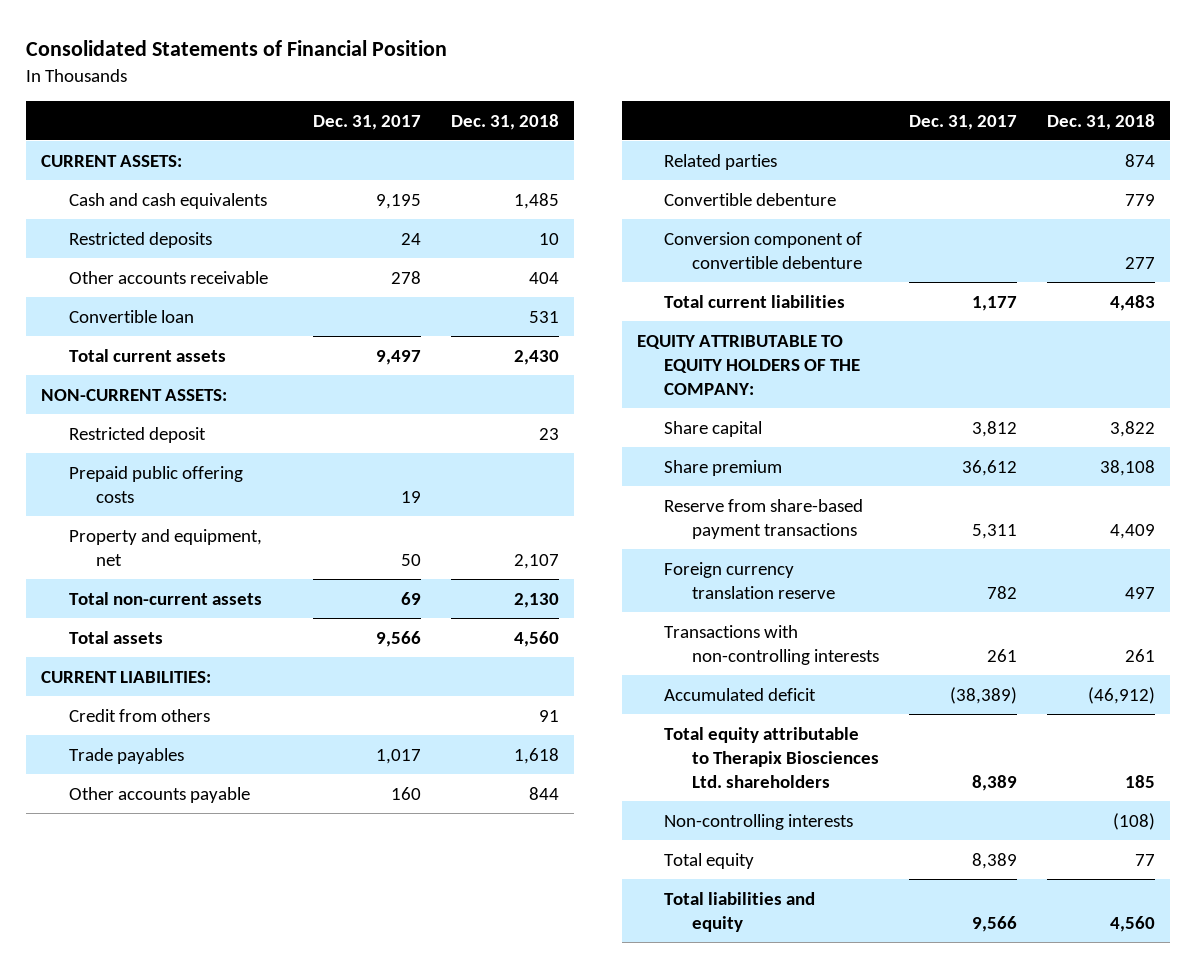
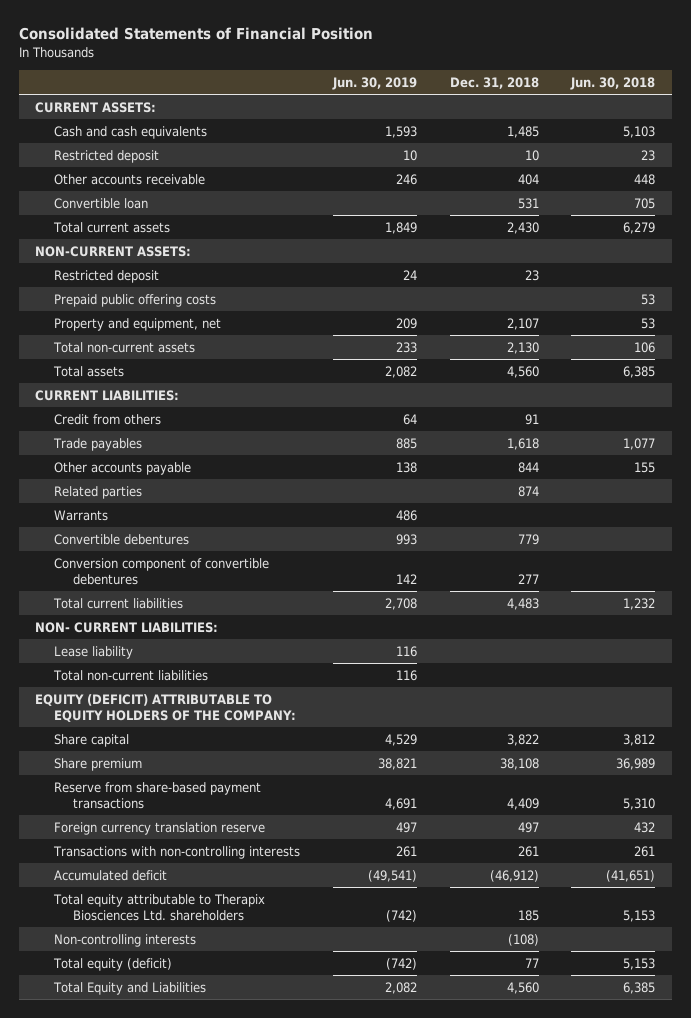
[313,114,422,130] Dec. 31, 2017 -> none
none -> [331,77,417,91] Jun. 30, 2019
none -> [570,77,656,91] Jun. 30, 2018
[68,231,212,248] Restricted deposits -> [54,149,160,163] Restricted deposit
none -> [54,509,109,521] Warrants
[664,192,837,206] Convertible debenture -> [54,533,190,545] Convertible debentures
[664,231,863,269] Conversion component of convertible debenture -> [54,557,270,586] Conversion component of convertible debentures
none -> [35,621,219,633] NON- CURRENT LIABILITIES:
none -> [54,645,134,659] Lease liability
none -> [53,669,209,681] Total non-current liabilities
[637,334,861,395] EQUITY ATTRIBUTABLE TO EQUITY HOLDERS OF THE COMPANY: -> [35,693,297,723] EQUITY (DEFICIT) ATTRIBUTABLE TO EQUITY HOLDERS OF THE COMPANY:
[664,852,755,869] Total equity -> [53,957,173,971] Total equity (deficit)
[664,891,816,932] Total liabilities and equity -> [53,981,207,995] Total Equity and Liabilities

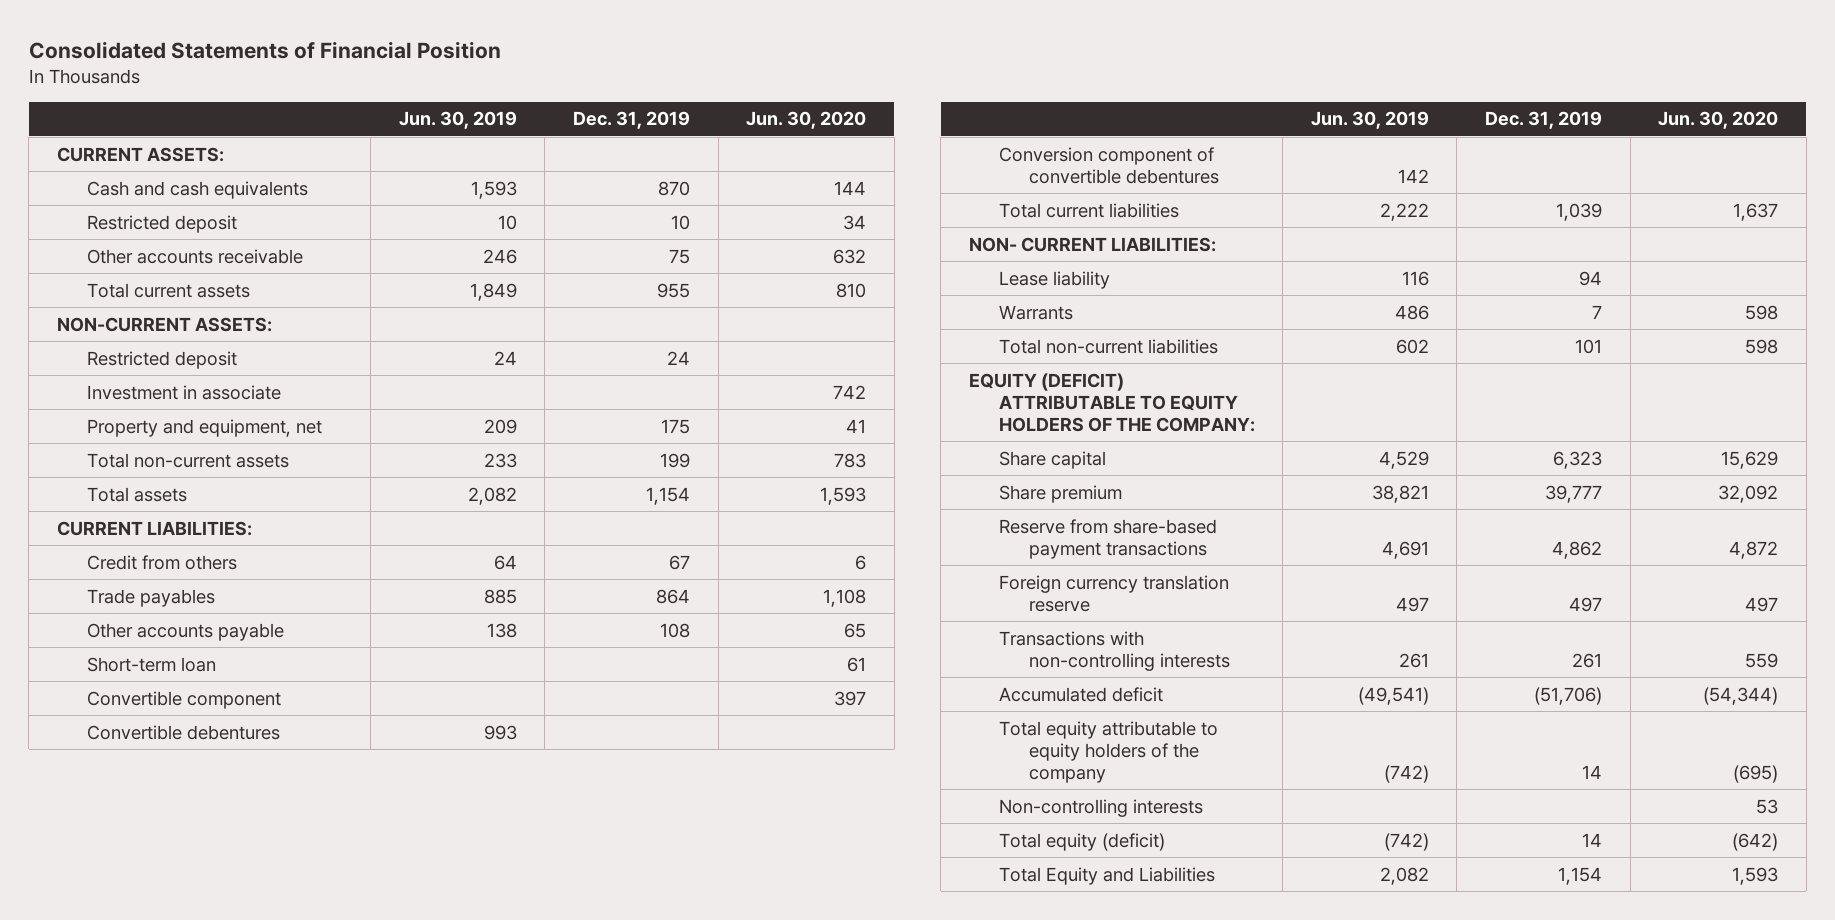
[449,77,539,90] Dec. 31, 2018 -> none
[570,77,656,91] Jun. 30, 2018 -> none
none -> [572,111,690,130] Dec. 31, 2019
none -> [746,111,867,130] Jun. 30, 2020
[54,197,149,209] Convertible loan -> none
[54,293,217,307] Prepaid public offering costs -> none
none -> [86,384,281,400] Investment in associate
[54,485,143,499] Related parties -> none
none -> [86,656,216,672] Short-term loan
none -> [86,690,281,709] Convertible component
[384,597,417,610] 2,708 -> [1379,202,1429,221] 2,222
[54,509,109,521] Warrants -> [998,304,1073,320] Warrants
[395,669,417,681] 116 -> [1395,338,1429,354] 602
[53,893,266,922] Total equity attributable to Therapix Biosciences Ltd. shareholders -> [998,720,1218,784] Total equity attributable to equity holders of the company

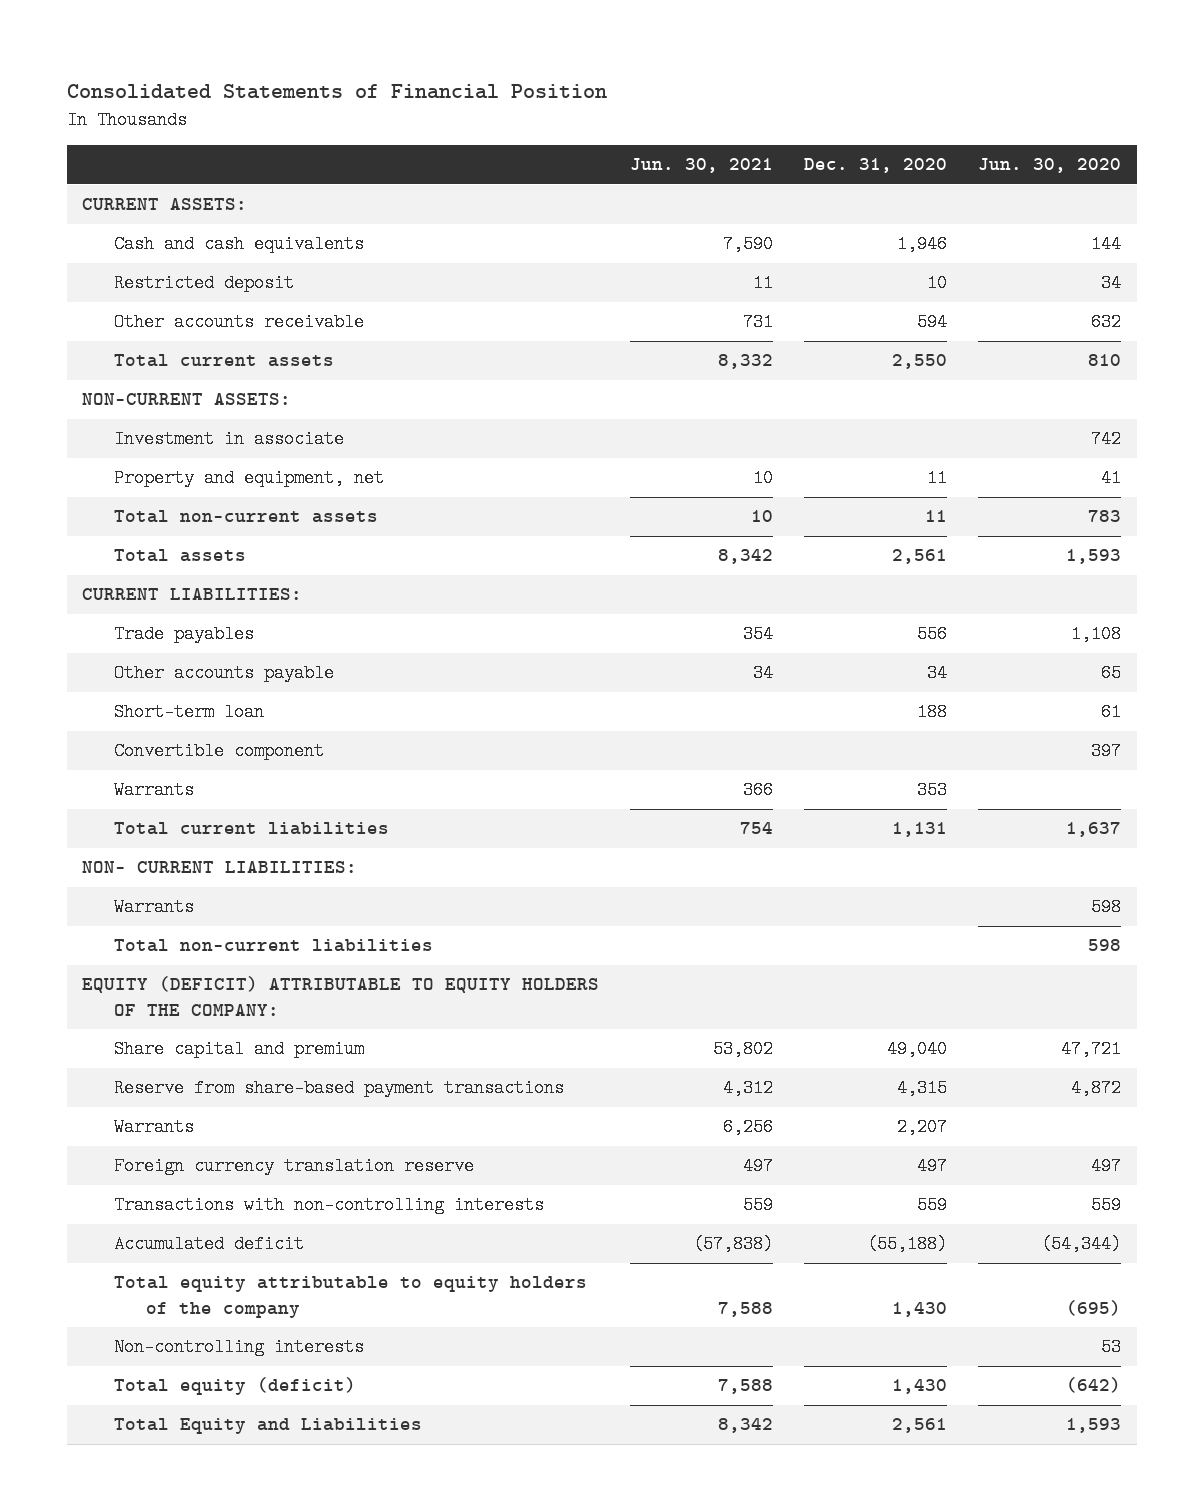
[398,111,517,130] Jun. 30, 2019 -> none
[572,111,690,130] Dec. 31, 2019 -> none
none -> [630,158,774,174] Jun. 30, 2021
none -> [804,158,948,174] Dec. 31, 2020
[86,350,237,369] Restricted deposit -> none
[86,554,237,570] Credit from others -> none
[86,724,280,740] Convertible debentures -> none
[998,146,1219,184] Conversion component of convertible debentures -> none
none -> [114,781,195,800] Warrants
[998,270,1110,289] Lease liability -> none
[998,450,1106,469] Share capital -> none
[998,484,1122,503] Share premium -> [114,1040,365,1059] Share capital and premium
[1718,484,1779,503] 32,092 -> [1061,1040,1122,1059] 47,721
none -> [114,1118,195,1137] Warrants

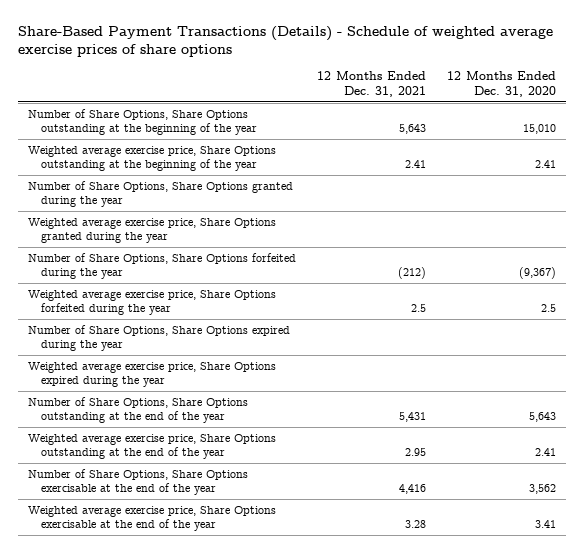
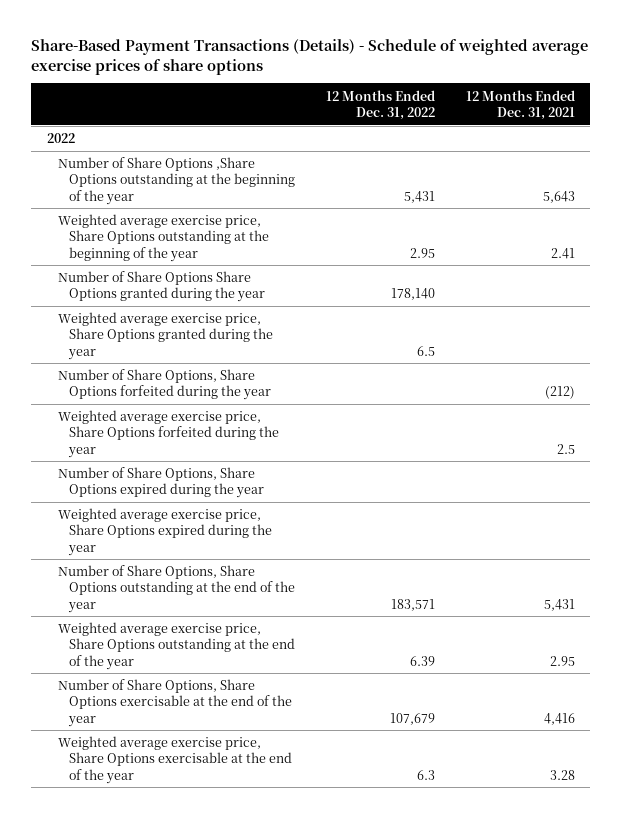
[447,71,557,97] 12 Months Ended Dec. 31, 2020 -> none
none -> [326,89,436,120] 12 Months Ended Dec. 31, 2022
none -> [46,133,75,144] 2022
[28,108,258,136] Number of Share Options, Share Options outstanding at the beginning of the year -> [58,157,296,205] Number of Share Options ,Share Options outstanding at the beginning of the year
[28,180,294,208] Number of Share Options, Share Options granted during the year -> [58,271,266,303] Number of Share Options Share Options granted during the year

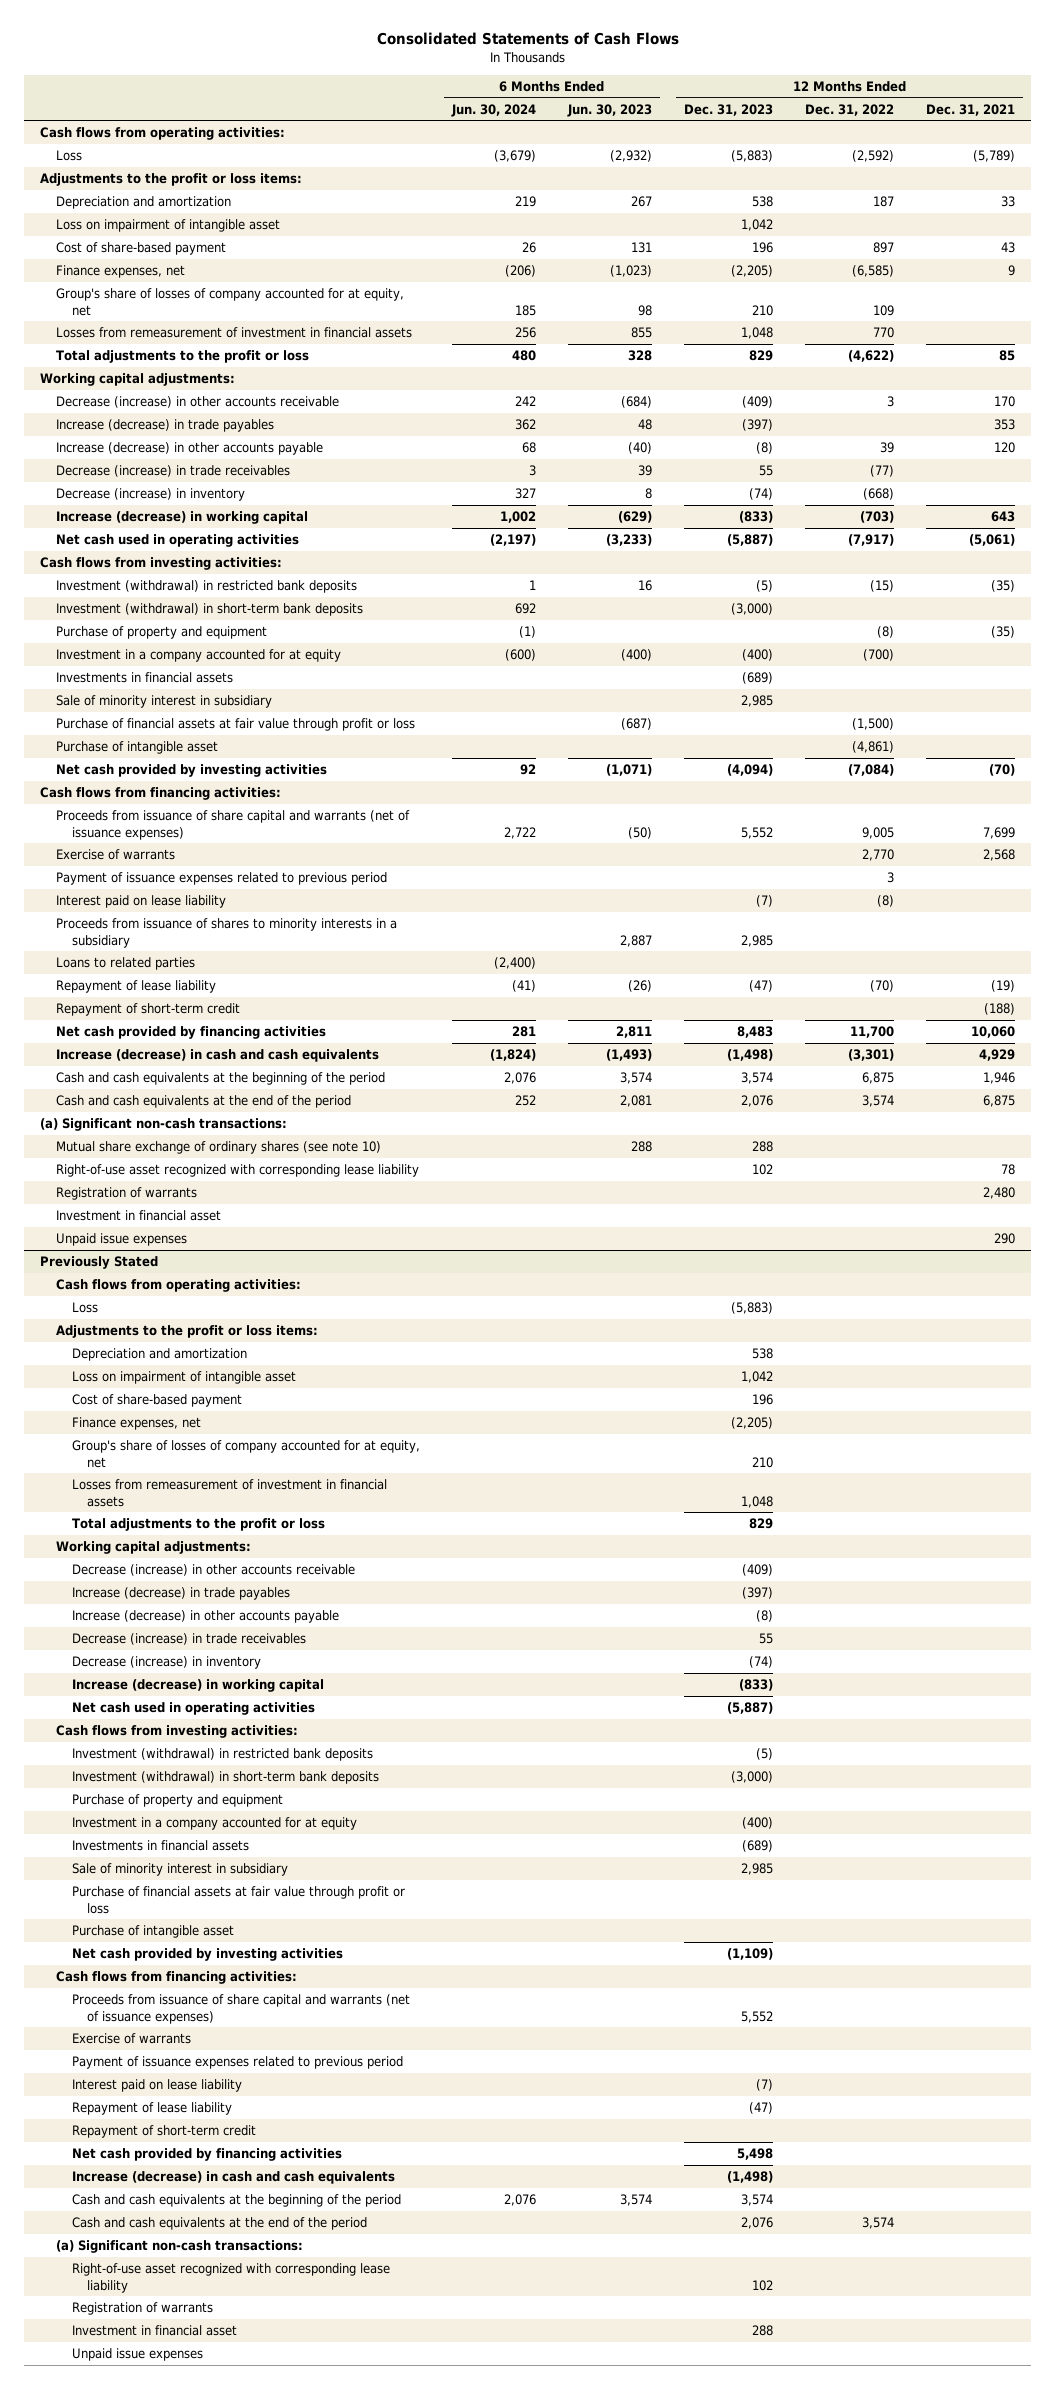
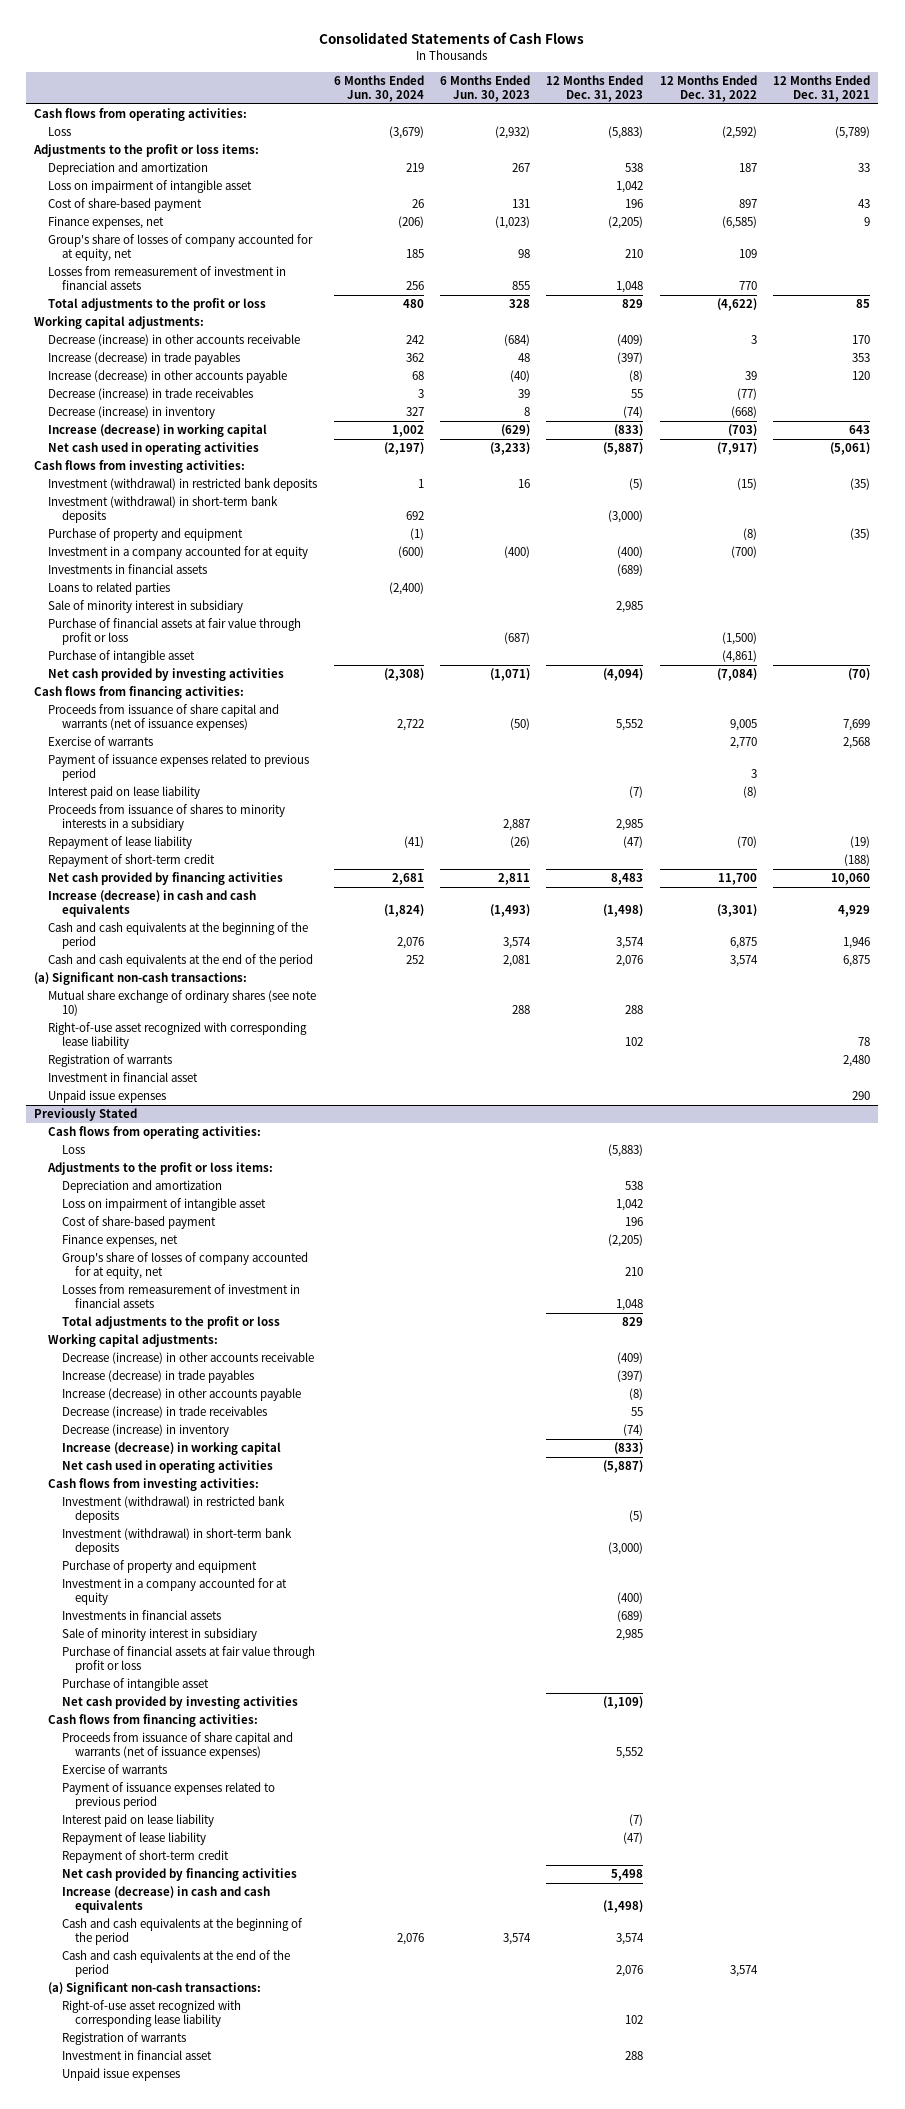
[56,957,196,971] Loans to related parties -> [48,582,171,596] Loans to related parties
[519,764,536,776] 92 -> [383,668,424,682] (2,308)
[511,1026,536,1038] 281 -> [391,873,424,886] 2,681

